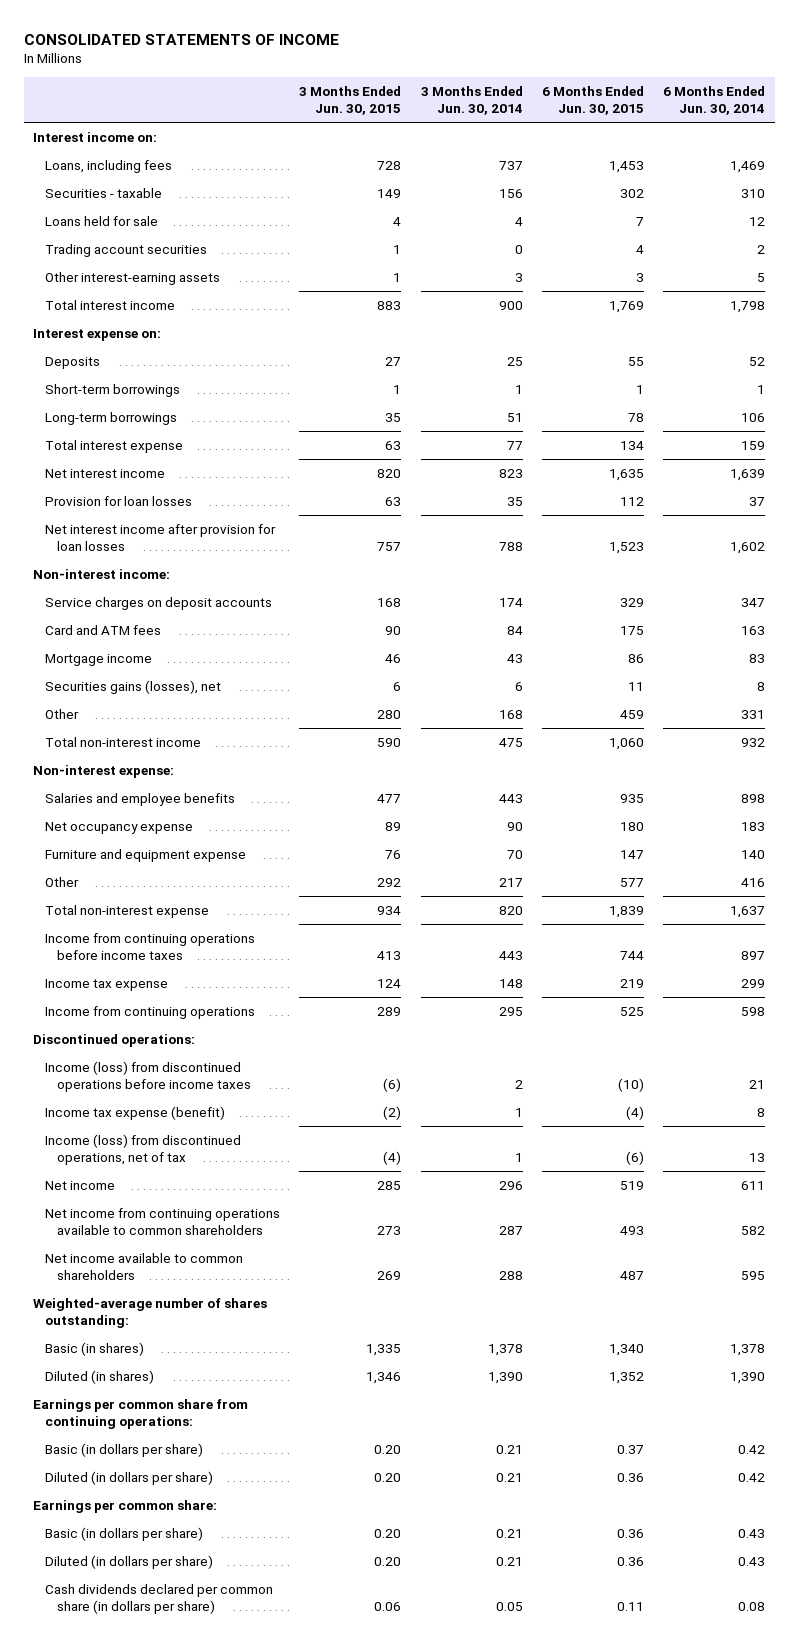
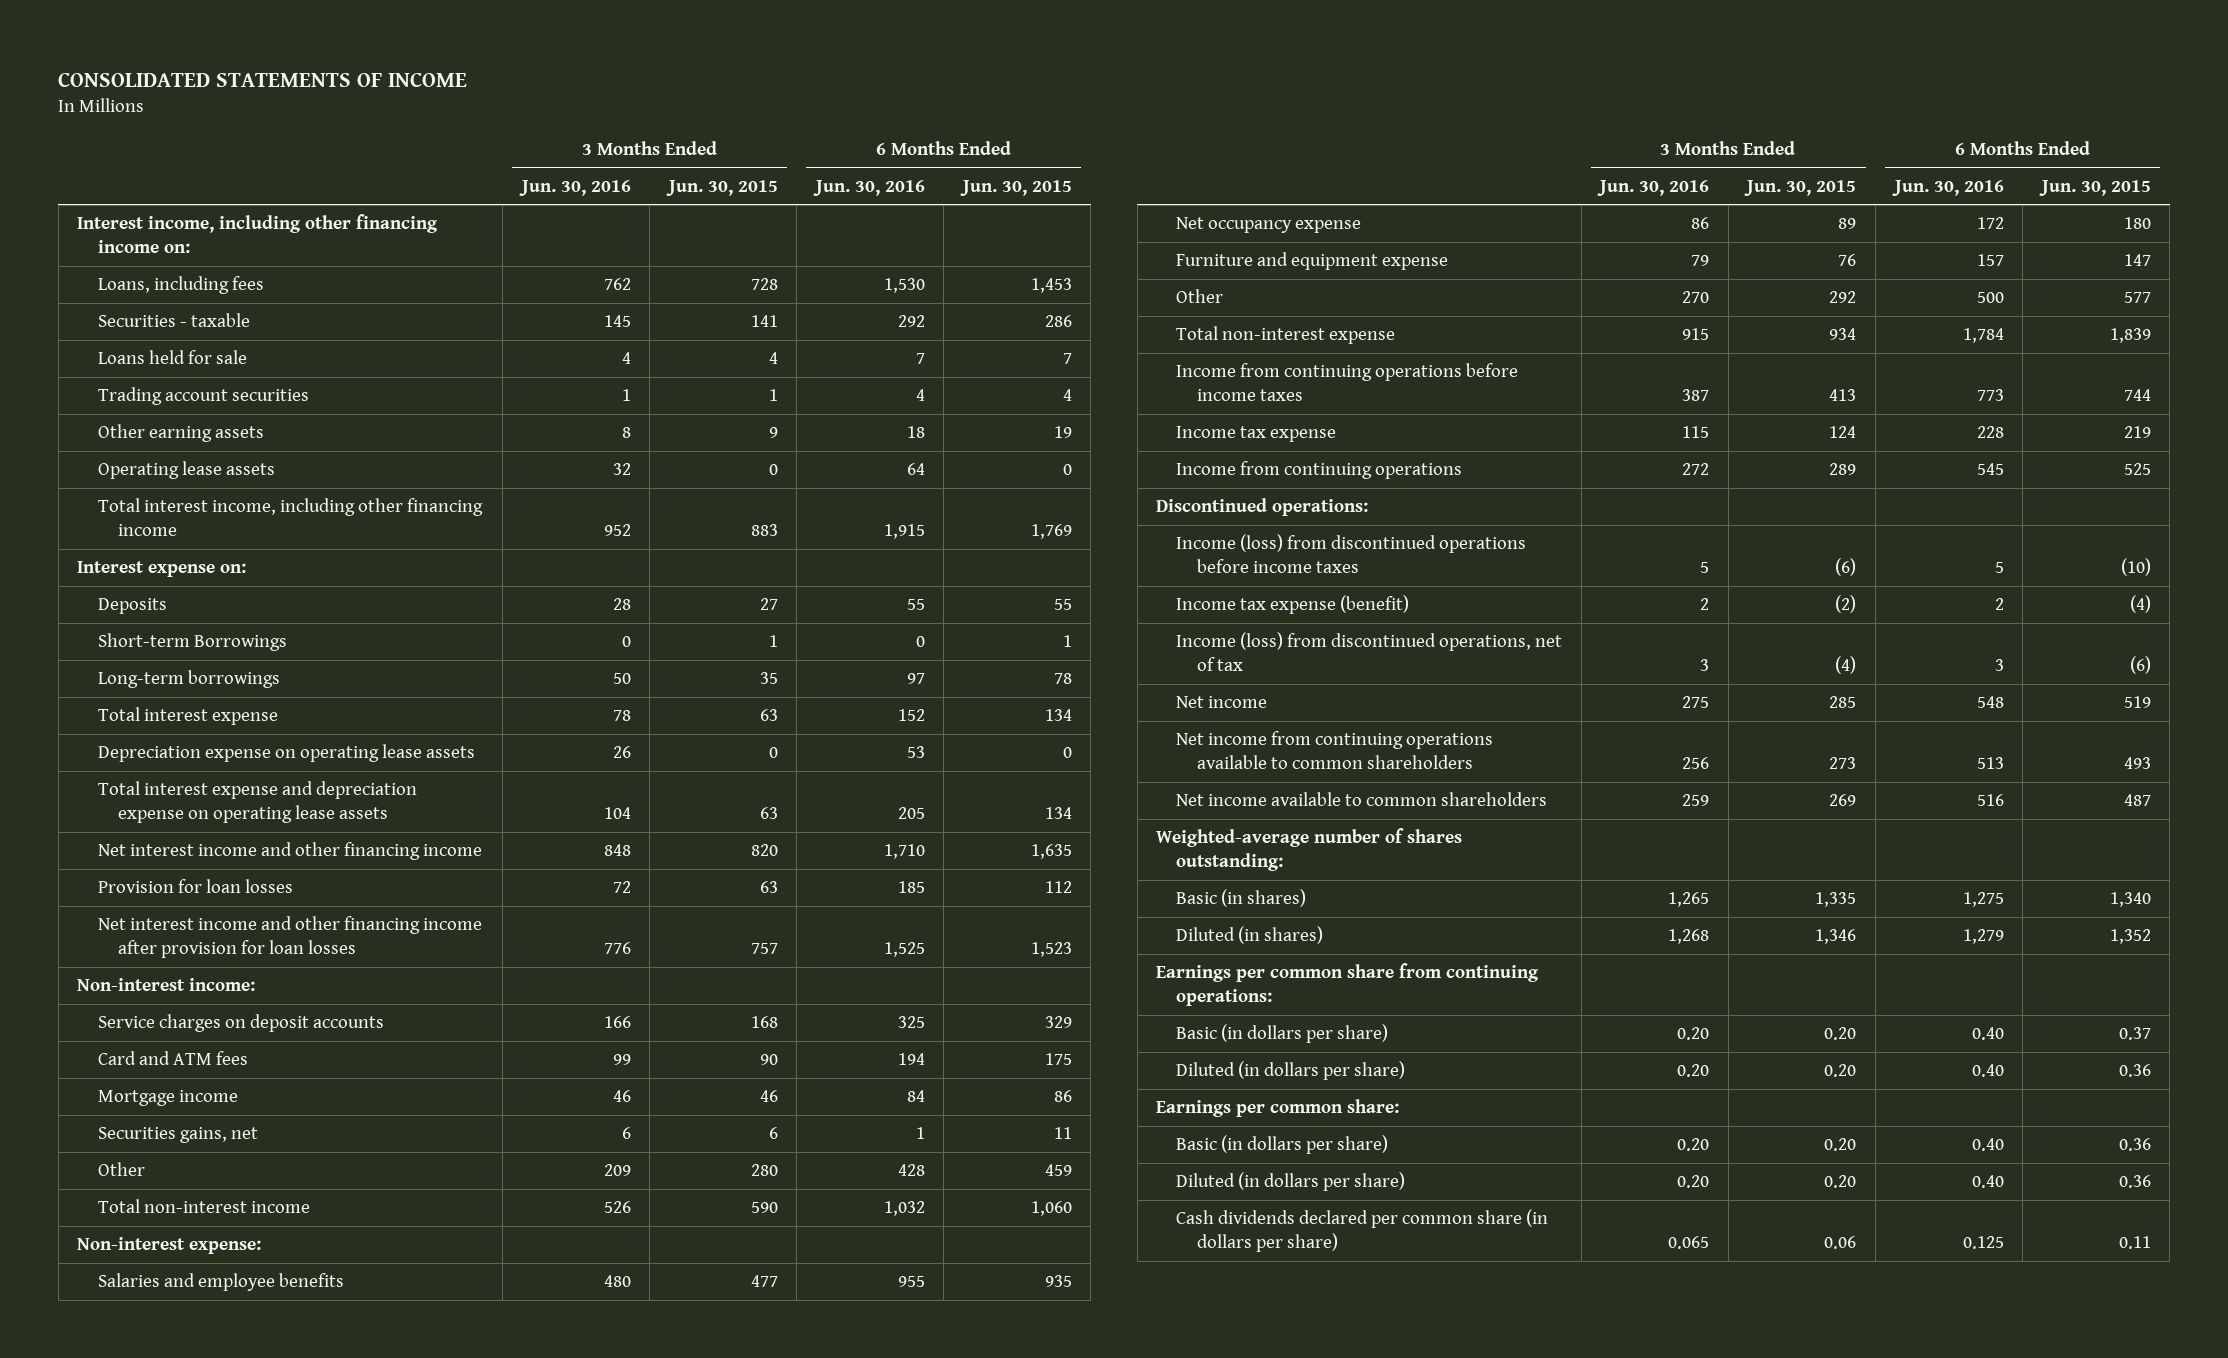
[420,85,523,116] 3 Months Ended Jun. 30, 2014 -> none
[663,85,766,116] 6 Months Ended Jun. 30, 2014 -> none
none -> [518,179,631,196] Jun. 30, 2016
none -> [812,179,925,196] Jun. 30, 2016
[33,131,158,142] Interest income on: -> [77,214,439,253] Interest income, including other financing income on:
[377,188,402,198] 149 -> [750,315,778,328] 141
[620,188,645,198] 302 -> [1044,315,1072,328] 286
[45,271,221,285] Other interest-earning assets -> [97,424,264,443] Other earning assets
[393,272,402,282] 1 -> [768,427,778,439] 9
[636,272,645,282] 3 -> [1053,426,1072,439] 19
none -> [97,461,275,480] Operating lease assets
[45,299,176,310] Total interest income -> [97,498,483,536] Total interest income, including other financing income
[45,383,181,397] Short-term borrowings -> [97,633,287,652] Short-term Borrowings
none -> [97,744,475,763] Depreciation expense on operating lease assets
none -> [97,781,417,823] Total interest expense and depreciation expense on operating lease assets
[45,468,166,478] Net interest income -> [97,842,482,861] Net interest income and other financing income
[45,523,277,552] Net interest income after provision for loan losses -> [97,916,482,958] Net interest income and other financing income after provision for loan losses
[45,679,222,694] Securities gains (losses), net -> [97,1127,258,1144] Securities gains, net

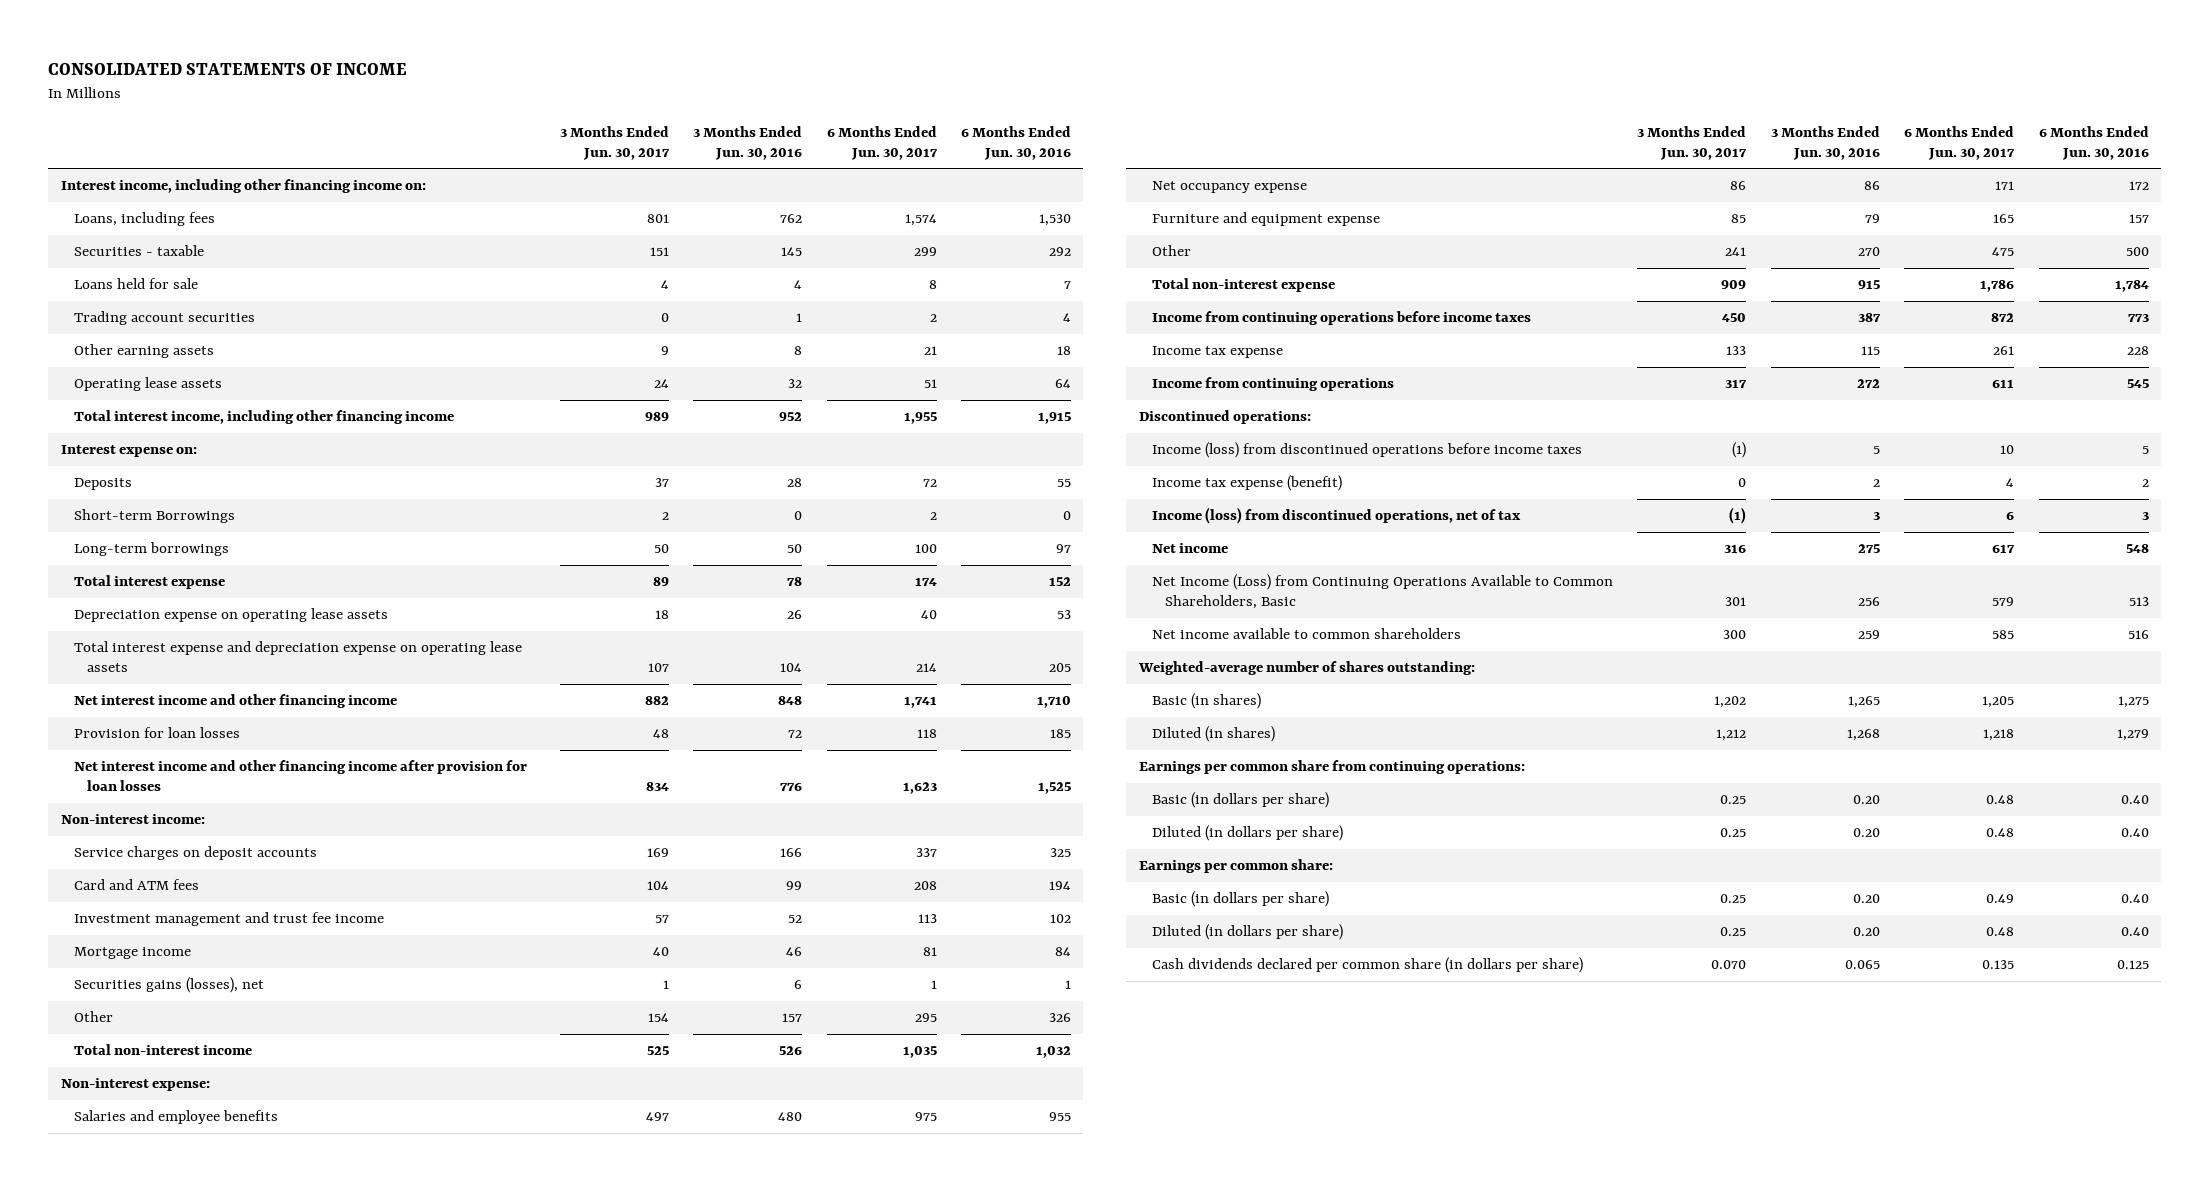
[665,179,778,196] Jun. 30, 2015 -> none
[959,179,1072,196] Jun. 30, 2015 -> none
none -> [559,125,670,160] 3 Months Ended Jun. 30, 2017
none -> [826,125,938,160] 6 Months Ended Jun. 30, 2017
none -> [74,912,385,927] Investment management and trust fee income
[97,1127,258,1144] Securities gains, net -> [74,977,265,994] Securities gains (losses), net
[603,1164,631,1177] 209 -> [782,1013,803,1023] 157
[897,1164,925,1177] 428 -> [1049,1013,1072,1023] 326
[1176,731,1494,769] Net income from continuing operations available to common shareholders -> [1151,574,1613,610] Net Income (Loss) from Continuing Operations Available to Common Shareholders, Basic

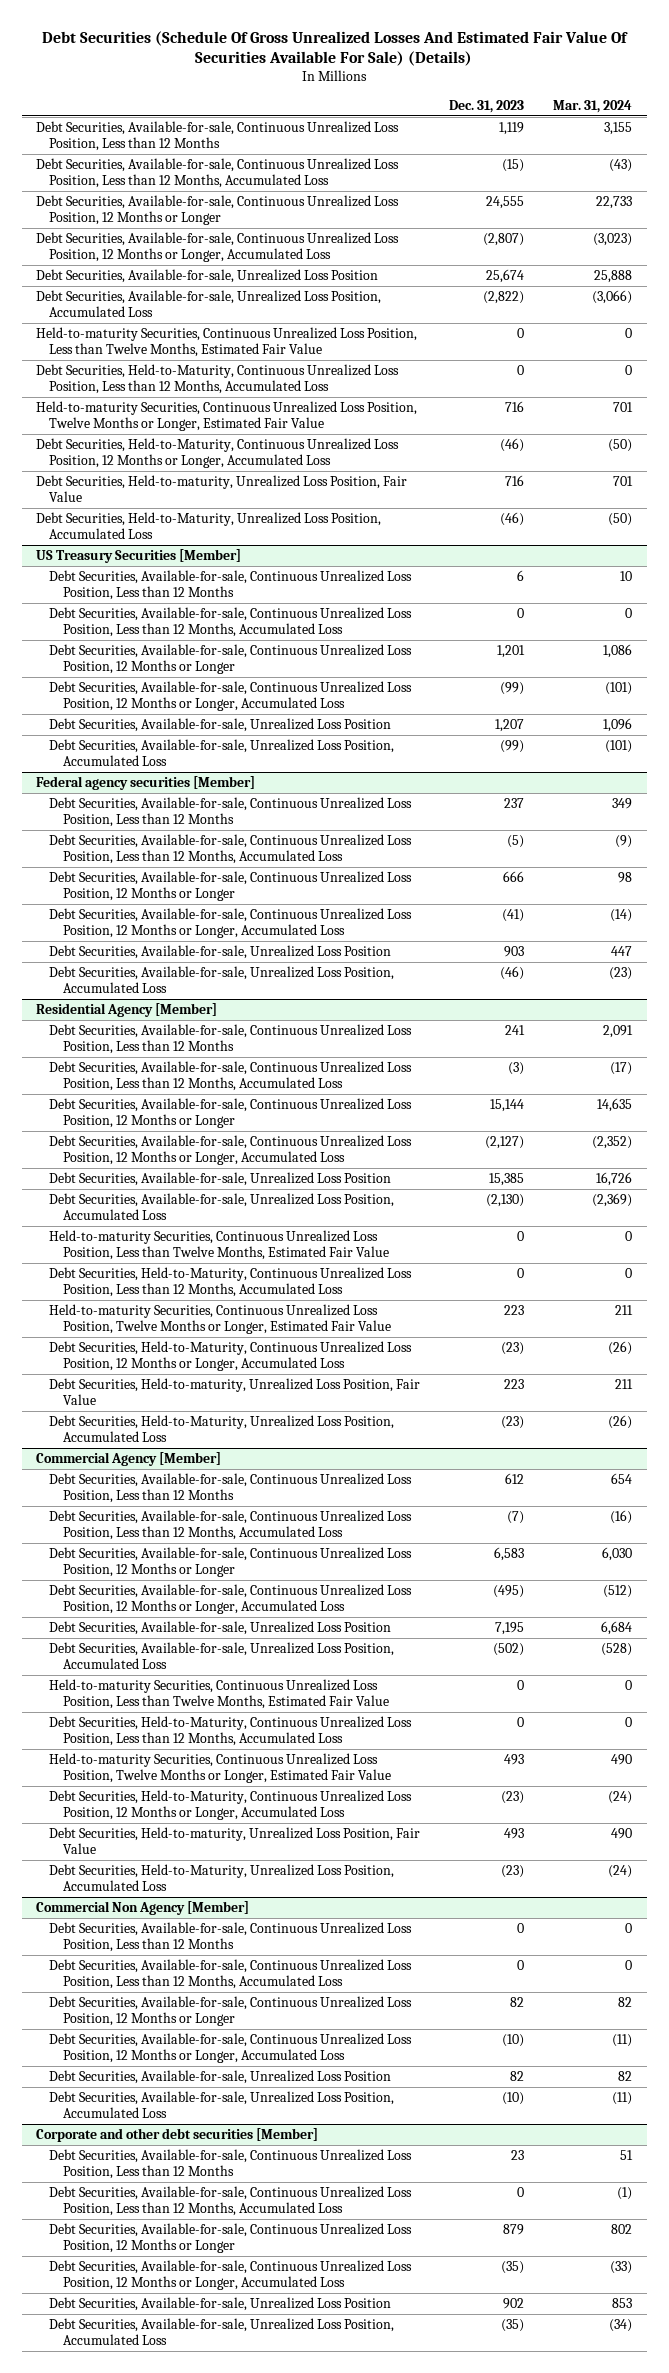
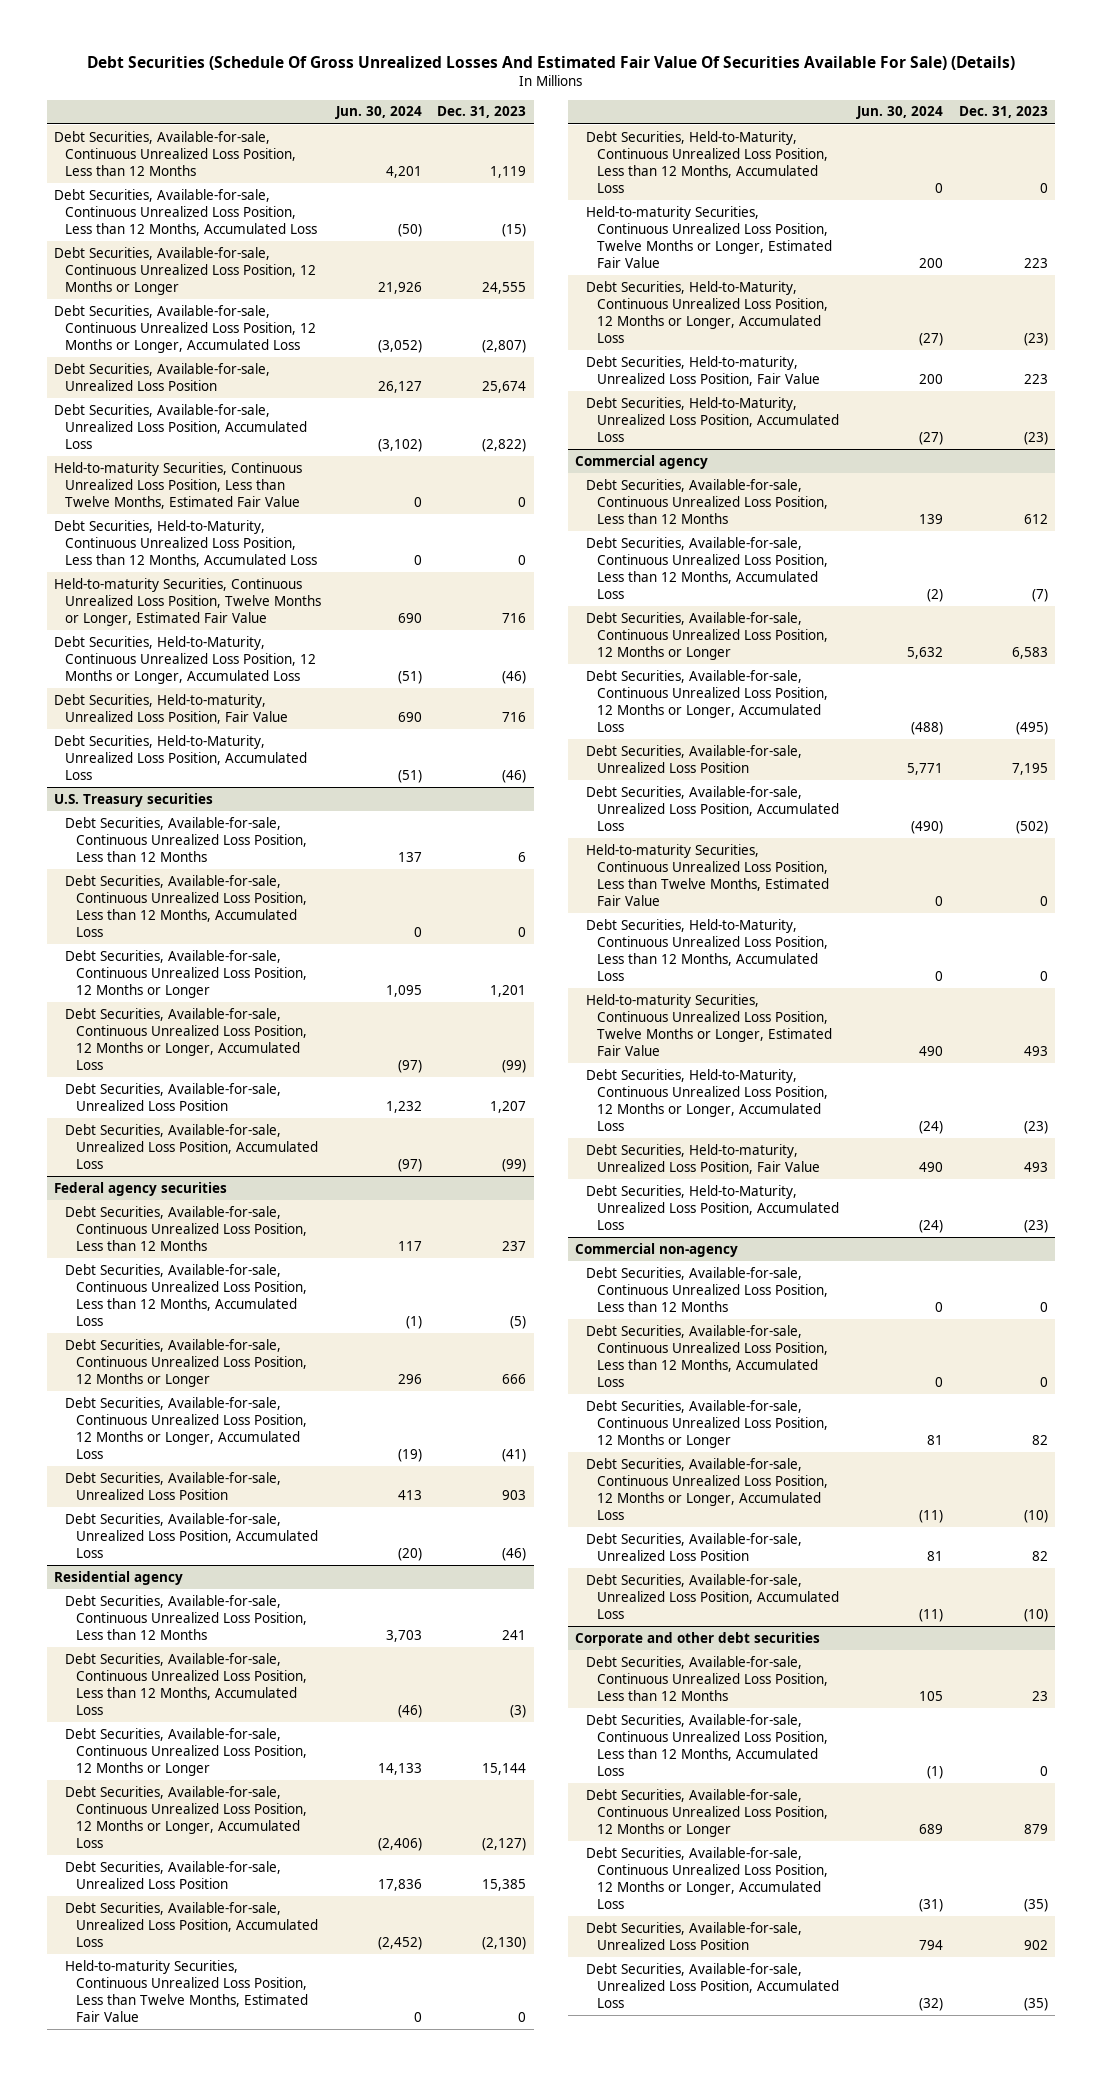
[553,99,633,113] Mar. 31, 2024 -> none
none -> [335,106,423,120] Jun. 30, 2024
[36,549,242,564] US Treasury Securities [Member] -> [54,792,214,807] U.S. Treasury securities
[36,776,256,791] Federal agency securities [Member] -> [54,1181,228,1196] Federal agency securities
[36,1003,218,1018] Residential Agency [Member] -> [54,1570,184,1585] Residential agency
[36,1452,222,1467] Commercial Agency [Member] -> [575,454,709,469] Commercial agency
[36,1901,250,1916] Commercial Non Agency [Member] -> [575,1242,739,1257] Commercial non-agency
[36,2128,319,2143] Corporate and other debt securities [Member] -> [575,1631,821,1646] Corporate and other debt securities

